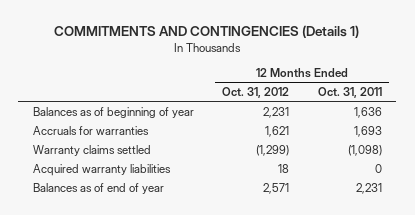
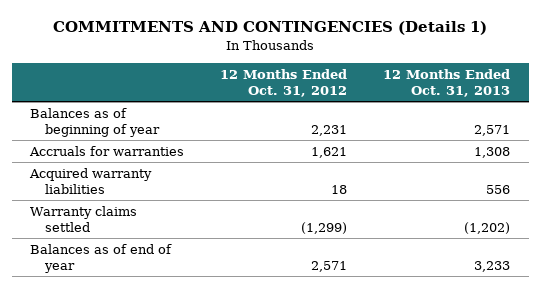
[318,87,383,99] Oct. 31, 2011 -> none
none -> [383,68,511,97] 12 Months Ended Oct. 31, 2013
[32,144,151,156] Warranty claims settled -> [30,205,138,232] Warranty claims settled

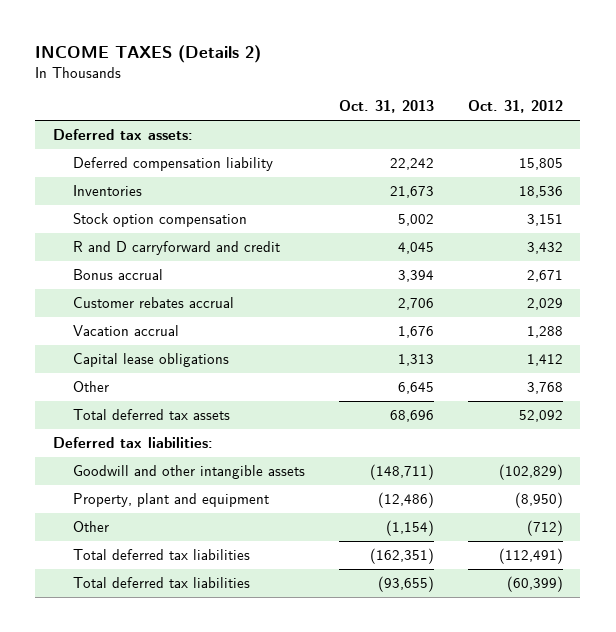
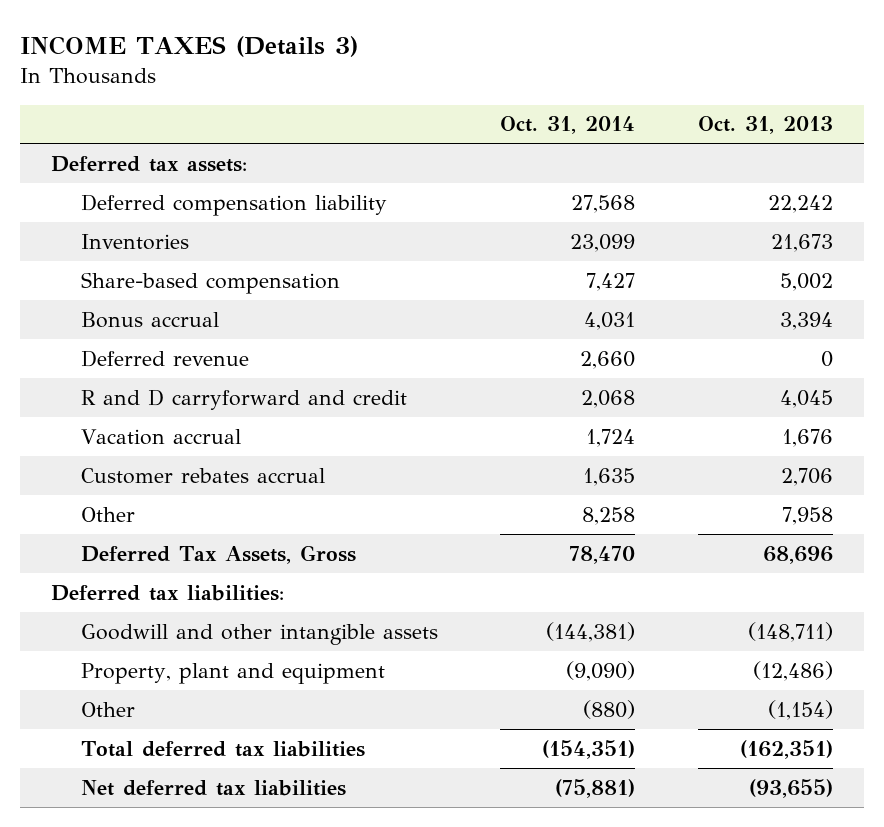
[35,45,262,64] INCOME TAXES (Details 2) -> [19,35,358,57] INCOME TAXES (Details 3)
[468,100,564,114] Oct. 31, 2012 -> none
none -> [500,116,636,135] Oct. 31, 2014
[72,213,247,228] Stock option compensation -> [81,271,341,294] Share-based compensation
none -> [81,349,250,367] Deferred revenue
[72,241,280,256] R and D carryforward and credit -> [81,388,408,410] R and D carryforward and credit
[72,353,229,368] Capital lease obligations -> none
[72,297,234,309] Customer rebates accrual -> [81,467,326,484] Customer rebates accrual
[397,382,434,395] 6,645 -> [781,506,833,525] 7,958
[72,409,230,421] Total deferred tax assets -> [81,544,357,564] Deferred Tax Assets, Gross
[72,577,250,589] Total deferred tax liabilities -> [81,779,347,796] Net deferred tax liabilities

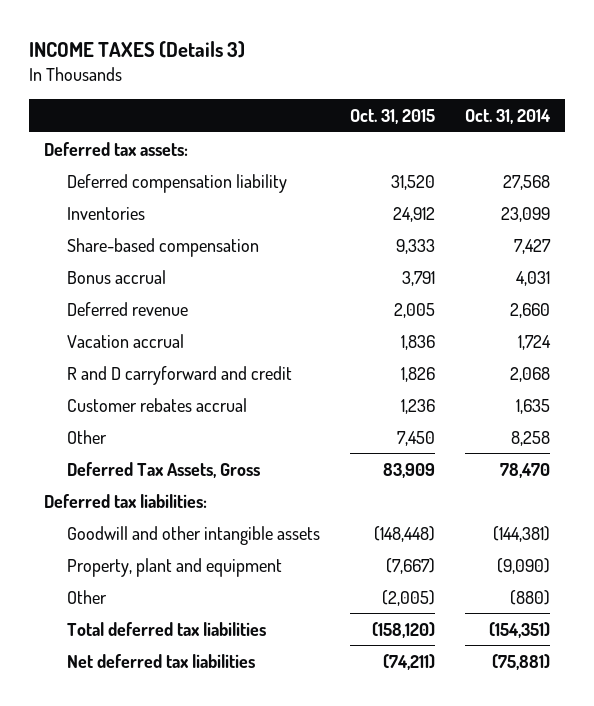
[697,116,833,135] Oct. 31, 2013 -> none
none -> [350,109,436,125] Oct. 31, 2015
[81,388,408,410] R and D carryforward and credit -> [66,365,292,385] R and D carryforward and credit

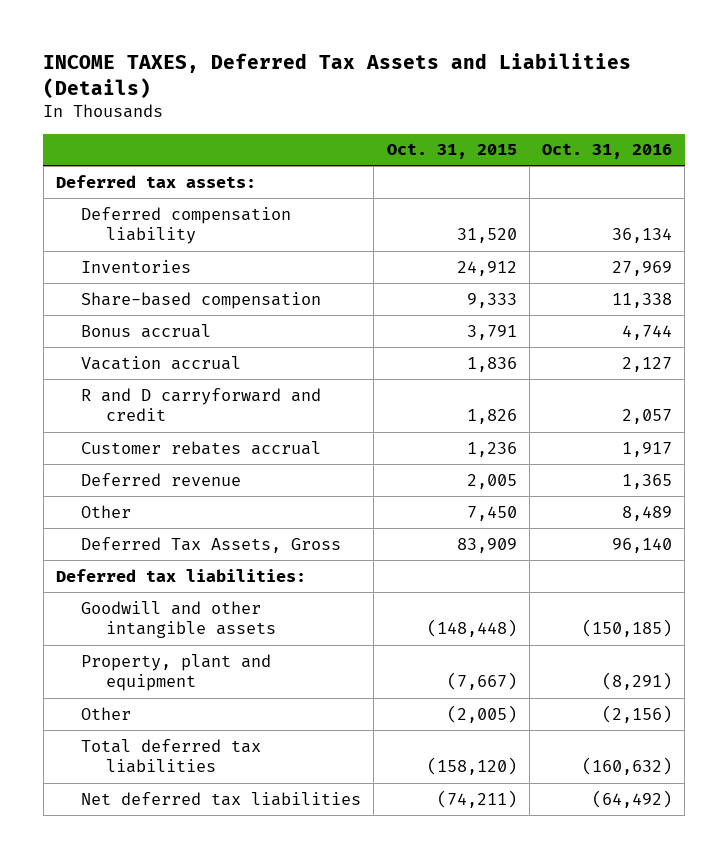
[29,41,246,59] INCOME TAXES (Details 3) -> [43,53,632,99] INCOME TAXES, Deferred Tax Assets and Liabilities (Details)
[465,109,552,125] Oct. 31, 2014 -> none
none -> [541,143,672,160] Oct. 31, 2016
[66,301,188,316] Deferred revenue -> [81,472,242,486] Deferred revenue

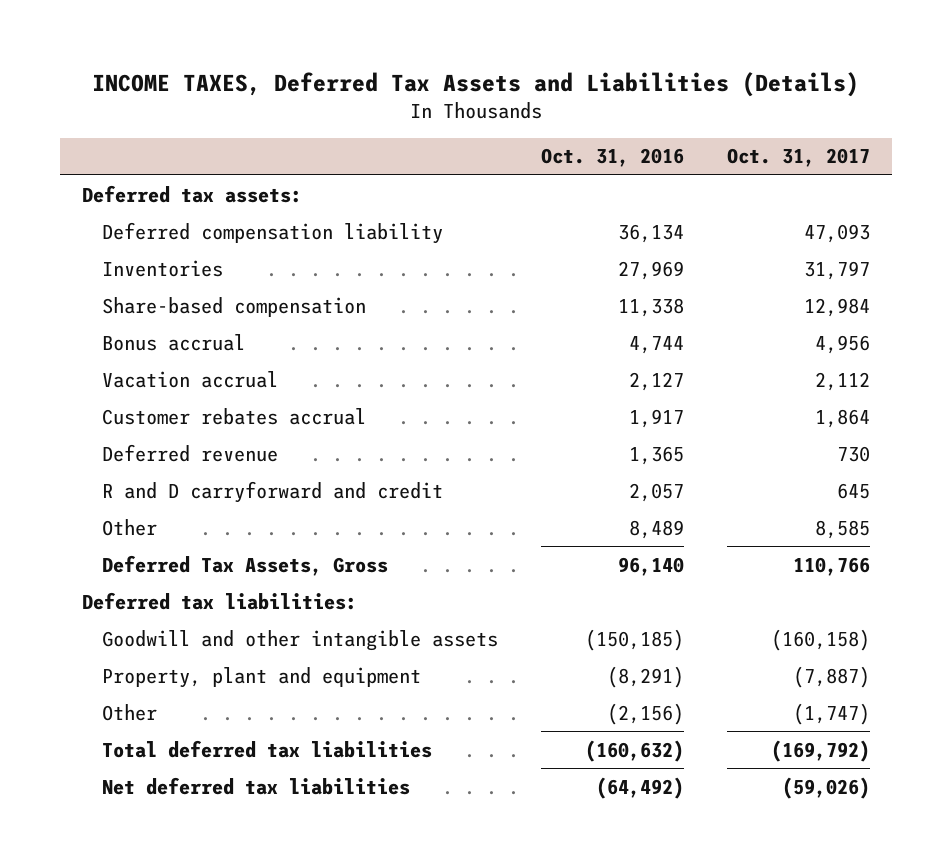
[386,143,517,160] Oct. 31, 2015 -> none
none -> [727,148,871,168] Oct. 31, 2017
[81,387,322,422] R and D carryforward and credit -> [101,480,443,503] R and D carryforward and credit

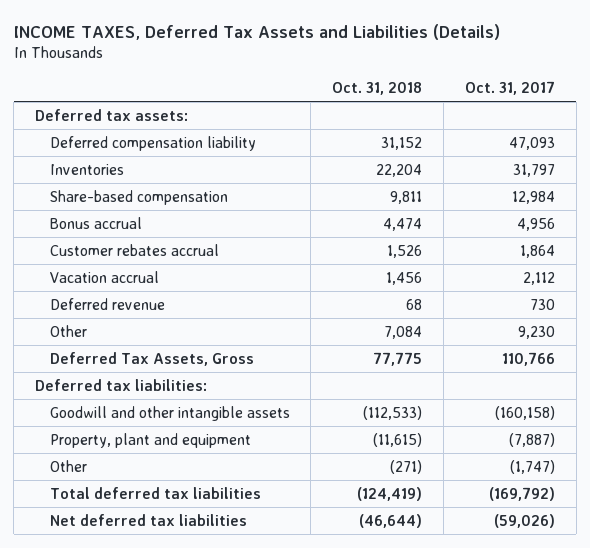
[540,148,684,168] Oct. 31, 2016 -> none
none -> [332,81,423,95] Oct. 31, 2018
[101,370,278,388] Vacation accrual -> [49,270,159,283] Vacation accrual
[101,480,443,503] R and D carryforward and credit -> none
[815,519,871,539] 8,585 -> [517,325,555,339] 9,230

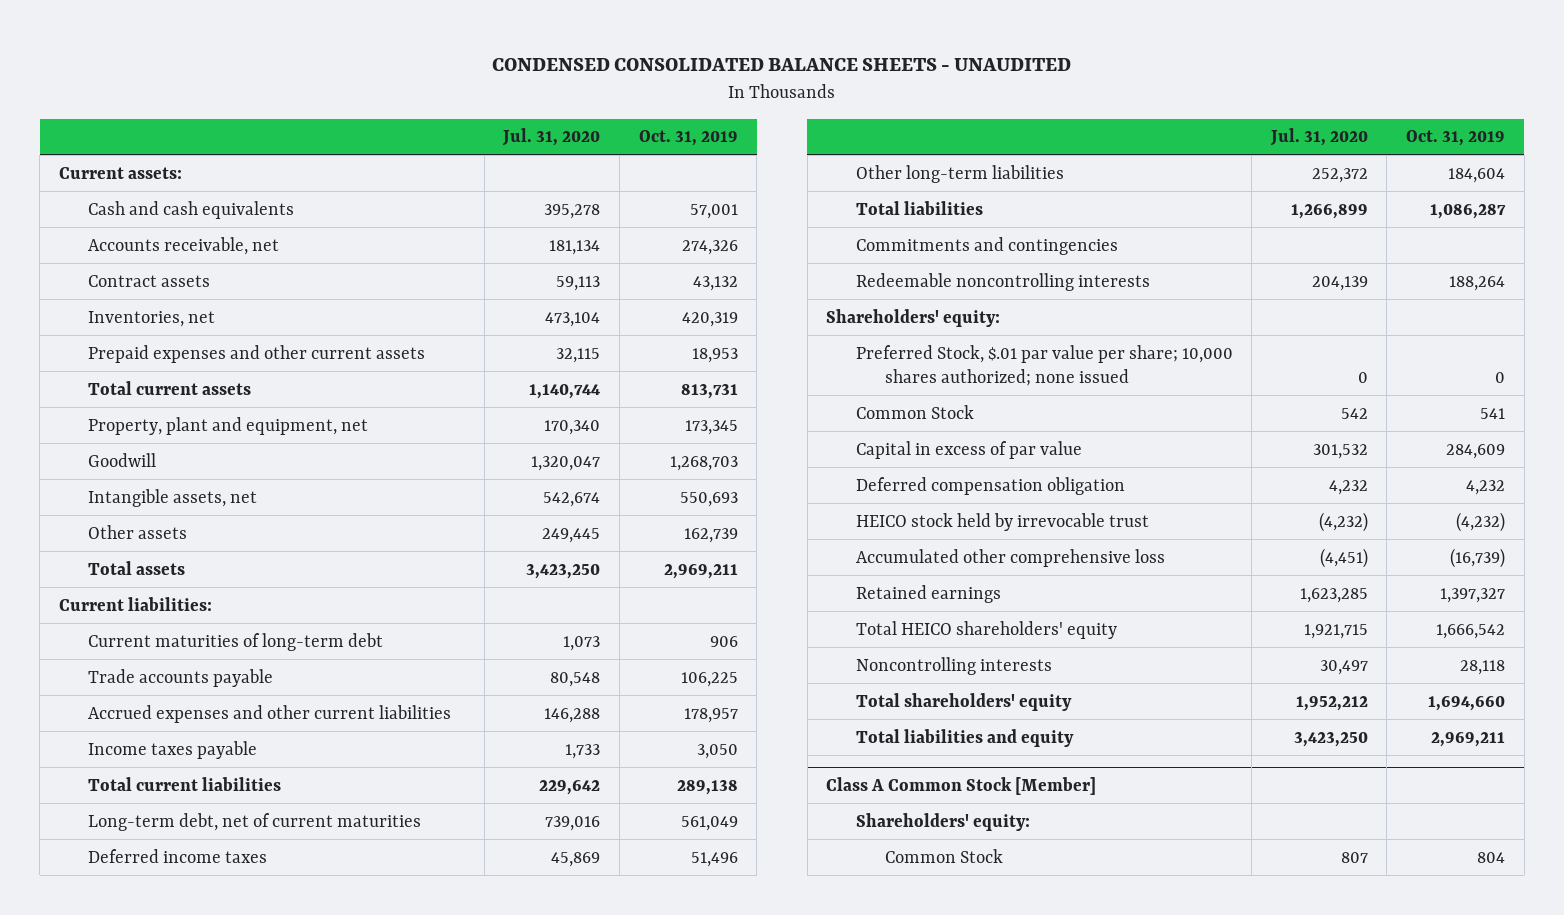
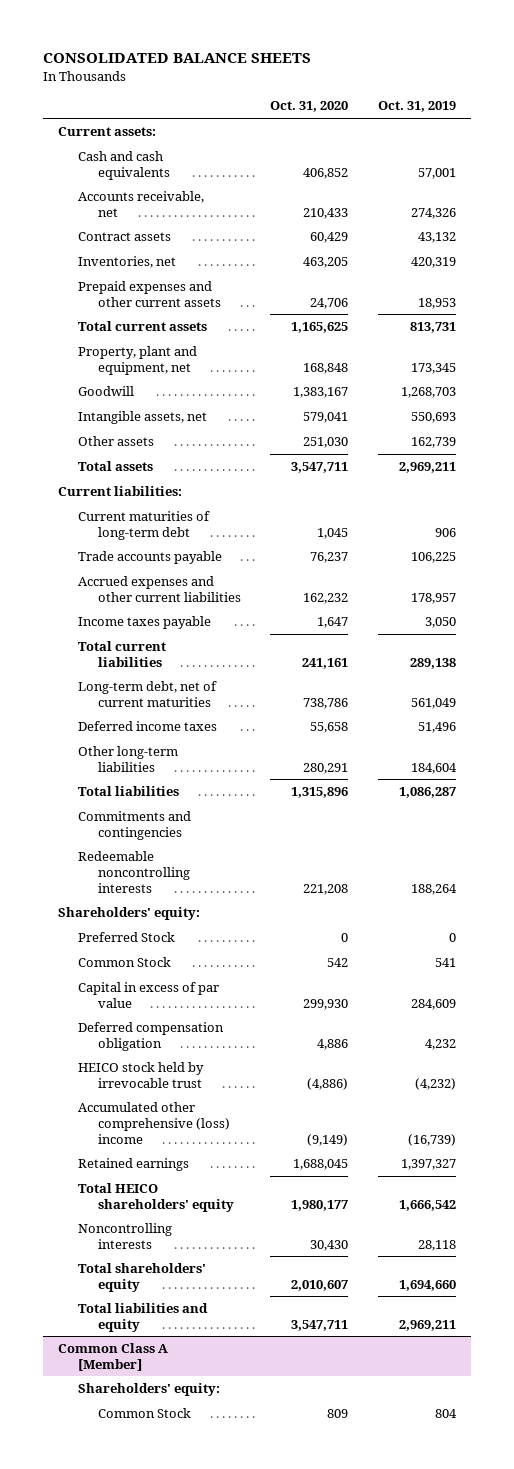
[491,58,1071,72] CONDENSED CONSOLIDATED BALANCE SHEETS - UNAUDITED -> [43,53,312,64] CONSOLIDATED BALANCE SHEETS
[502,128,601,147] Jul. 31, 2020 -> none
none -> [270,101,349,113] Oct. 31, 2020
[855,344,1233,387] Preferred Stock, $.01 par value per share; 10,000 shares authorized; none issued -> [77,931,175,942] Preferred Stock
[855,548,1165,567] Accumulated other comprehensive loss -> [77,1101,230,1144] Accumulated other comprehensive (loss) income
[826,776,1097,795] Class A Common Stock [Member] -> [58,1342,169,1371] Common Class A [Member]

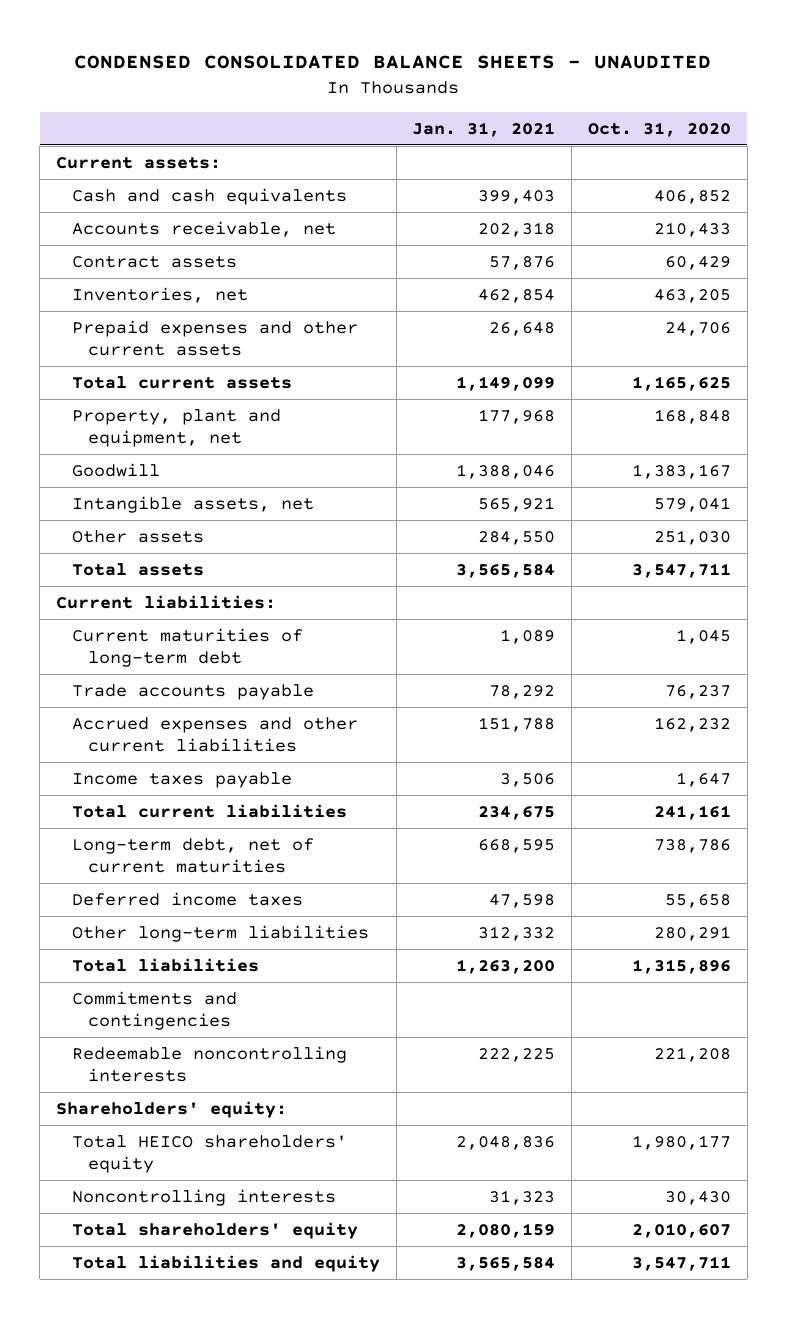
[43,53,312,64] CONSOLIDATED BALANCE SHEETS -> [74,55,712,70] CONDENSED CONSOLIDATED BALANCE SHEETS - UNAUDITED
[378,101,457,113] Oct. 31, 2019 -> none
none -> [412,121,556,137] Jan. 31, 2021
[77,931,175,942] Preferred Stock -> none
[77,956,171,967] Common Stock -> none
[77,981,219,1008] Capital in excess of par value -> none
[77,1021,224,1051] Deferred compensation obligation -> none
[77,1061,204,1088] HEICO stock held by irrevocable trust -> none
[77,1101,230,1144] Accumulated other comprehensive (loss) income -> none
[77,1157,189,1171] Retained earnings -> none
[58,1342,169,1371] Common Class A [Member] -> none
[77,1382,220,1396] Shareholders' equity: -> none
[97,1407,191,1418] Common Stock -> none

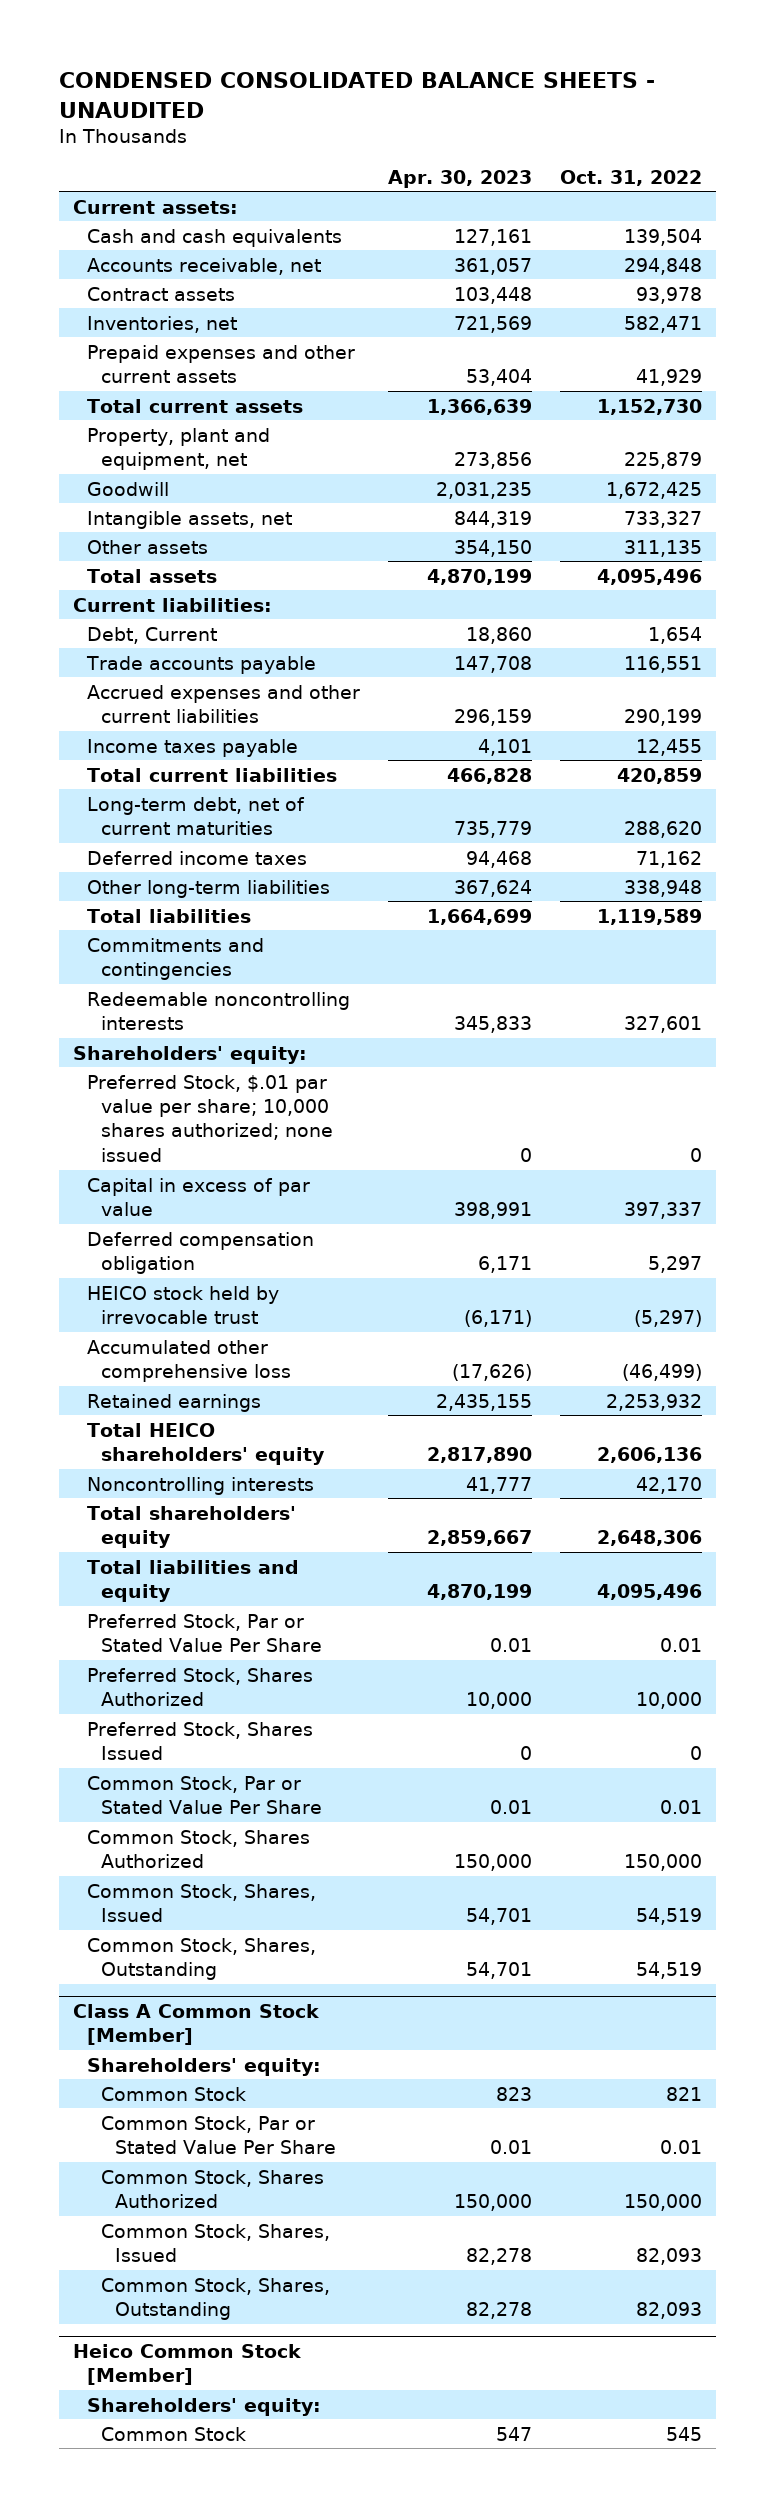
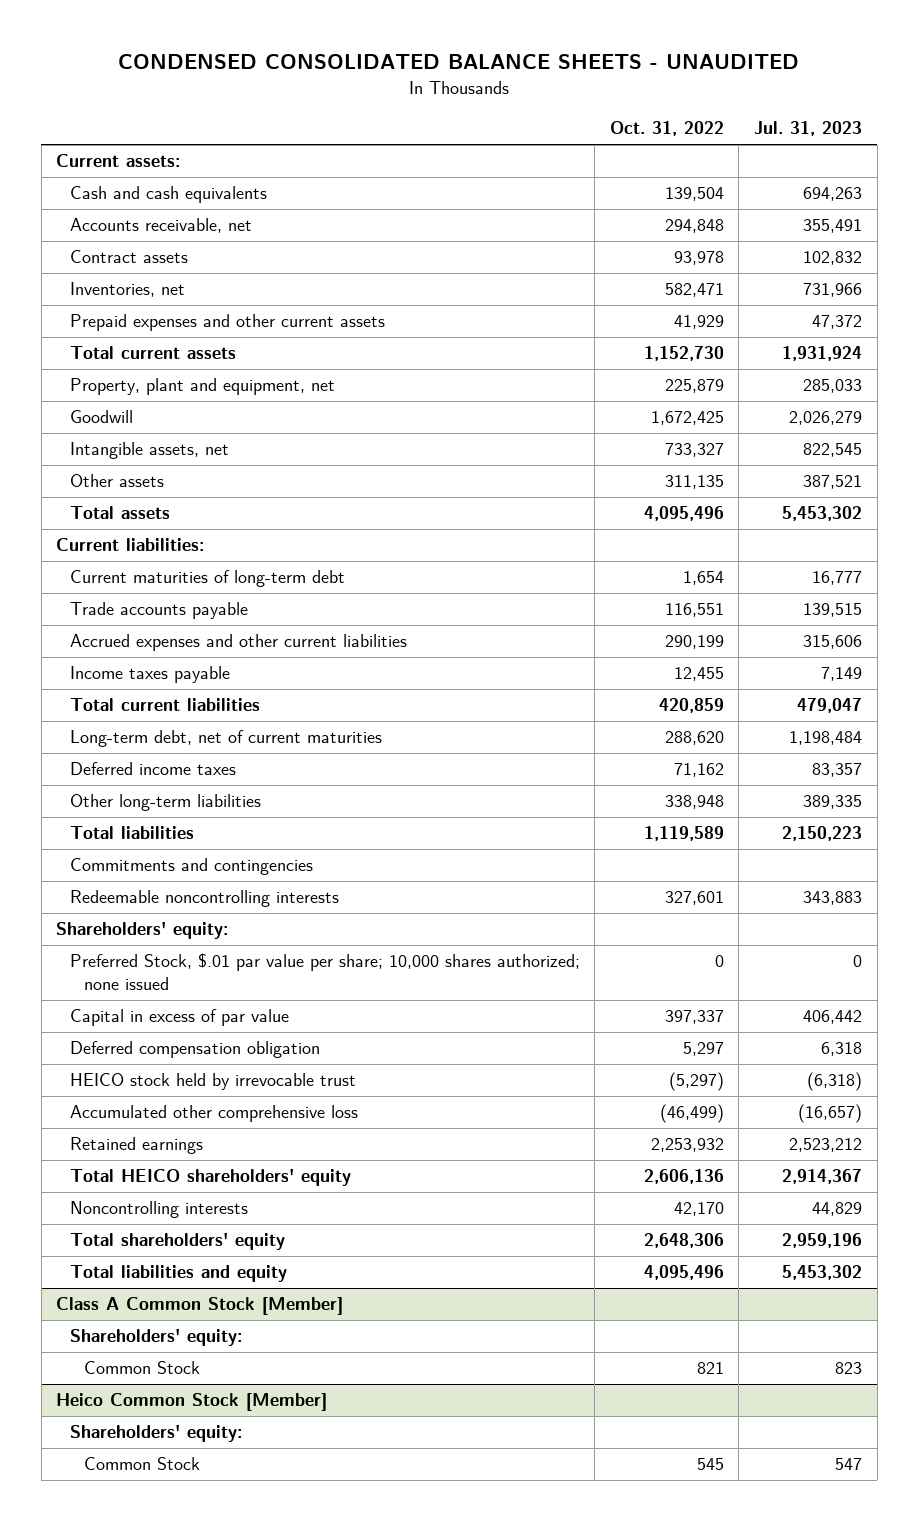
[388,169,533,188] Apr. 30, 2023 -> none
none -> [753,121,862,137] Jul. 31, 2023
[87,626,218,644] Debt, Current -> [69,570,345,588] Current maturities of long-term debt
[87,1613,323,1652] Preferred Stock, Par or Stated Value Per Share -> none
[87,1667,314,1706] Preferred Stock, Shares Authorized -> none
[87,1721,314,1760] Preferred Stock, Shares Issued -> none
[87,1775,323,1814] Common Stock, Par or Stated Value Per Share -> none
[87,1829,311,1868] Common Stock, Shares Authorized -> none
[87,1883,317,1922] Common Stock, Shares, Issued -> none
[87,1937,317,1980] Common Stock, Shares, Outstanding -> none
[101,2115,337,2154] Common Stock, Par or Stated Value Per Share -> none
[101,2169,325,2208] Common Stock, Shares Authorized -> none
[101,2223,331,2262] Common Stock, Shares, Issued -> none
[101,2277,331,2320] Common Stock, Shares, Outstanding -> none

